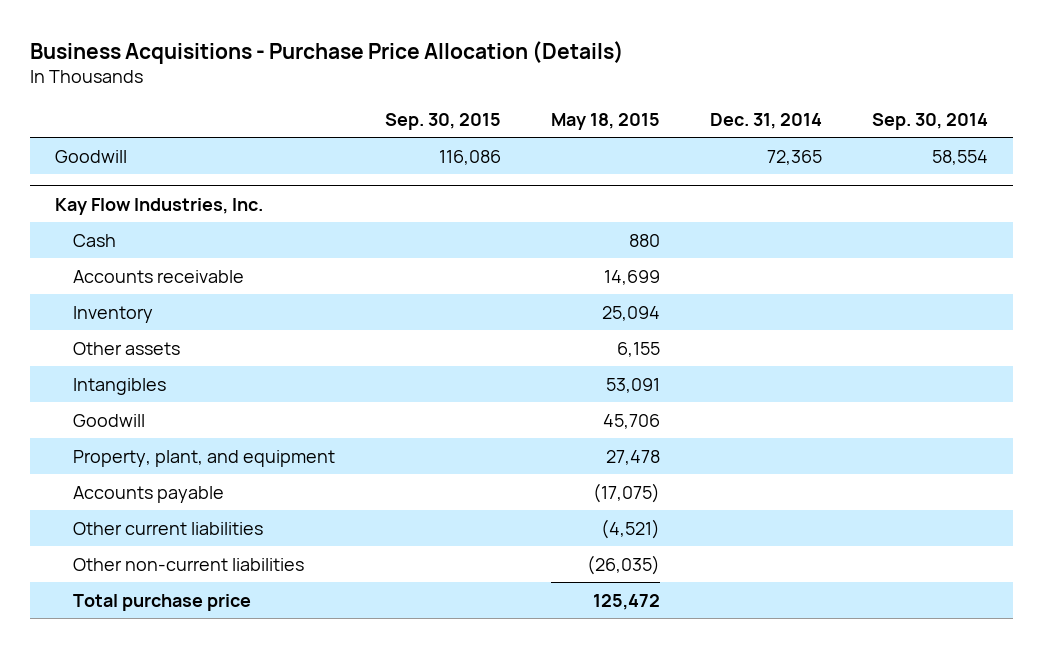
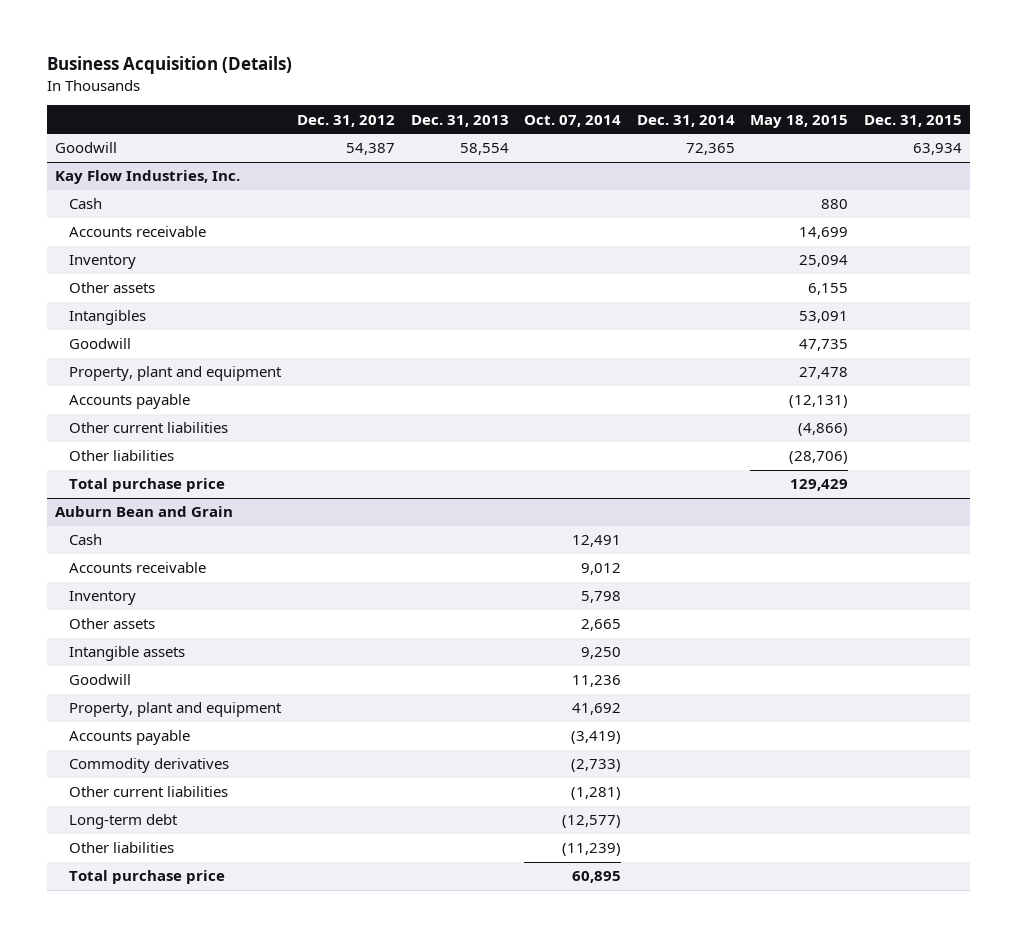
[30,40,625,64] Business Acquisitions - Purchase Price Allocation (Details) -> [47,56,293,75] Business Acquisition (Details)
[385,112,502,130] Sep. 30, 2015 -> none
[872,112,989,130] Sep. 30, 2014 -> none
none -> [296,114,395,127] Dec. 31, 2012
none -> [410,114,509,127] Dec. 31, 2013
none -> [524,114,622,127] Oct. 07, 2014
none -> [864,114,963,127] Dec. 31, 2015
[603,413,661,429] 45,706 -> [799,339,849,352] 47,735
[73,449,336,467] Property, plant, and equipment -> [69,366,283,382] Property, plant and equipment
[593,482,661,503] (17,075) -> [789,395,849,409] (12,131)
[601,518,661,539] (4,521) -> [798,423,849,437] (4,866)
[73,557,305,571] Other non-current liabilities -> [69,450,175,462] Other liabilities
[587,554,661,575] (26,035) -> [789,451,849,465] (28,706)
[593,593,661,610] 125,472 -> [790,479,849,492] 129,429
none -> [55,506,234,518] Auburn Bean and Grain
none -> [69,534,103,546] Cash
none -> [69,562,207,574] Accounts receivable
none -> [69,591,137,606] Inventory
none -> [69,618,156,630] Other assets
none -> [69,646,186,662] Intangible assets
none -> [69,674,132,686] Goodwill
none -> [69,702,283,718] Property, plant and equipment
none -> [69,730,191,746] Accounts payable
none -> [69,758,230,774] Commodity derivatives
none -> [69,786,229,798] Other current liabilities
none -> [69,814,179,830] Long-term debt
none -> [69,842,175,854] Other liabilities
none -> [69,870,226,885] Total purchase price

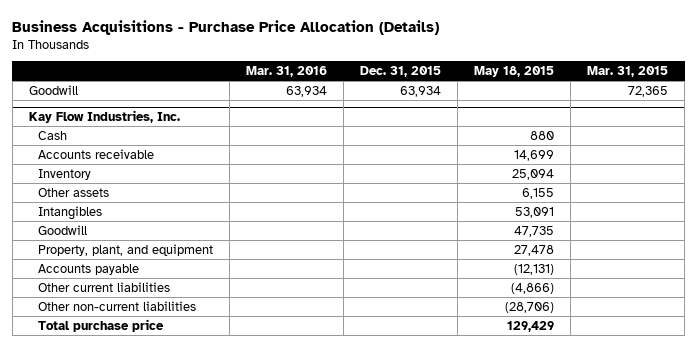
[47,56,293,75] Business Acquisition (Details) -> [12,19,440,35] Business Acquisitions - Purchase Price Allocation (Details)
[296,114,395,127] Dec. 31, 2012 -> none
[410,114,509,127] Dec. 31, 2013 -> none
[524,114,622,127] Oct. 07, 2014 -> none
[636,114,735,127] Dec. 31, 2014 -> none
none -> [246,65,328,77] Mar. 31, 2016
none -> [587,65,669,77] Mar. 31, 2015
[69,366,283,382] Property, plant and equipment -> [37,243,213,256] Property, plant, and equipment
[69,450,175,462] Other liabilities -> [37,300,196,311] Other non-current liabilities
[55,506,234,518] Auburn Bean and Grain -> none
[69,534,103,546] Cash -> none
[69,562,207,574] Accounts receivable -> none
[69,591,137,606] Inventory -> none
[69,618,156,630] Other assets -> none
[69,646,186,662] Intangible assets -> none
[69,674,132,686] Goodwill -> none
[69,702,283,718] Property, plant and equipment -> none
[69,730,191,746] Accounts payable -> none
[69,758,230,774] Commodity derivatives -> none
[69,786,229,798] Other current liabilities -> none
[69,814,179,830] Long-term debt -> none
[69,842,175,854] Other liabilities -> none
[69,870,226,885] Total purchase price -> none

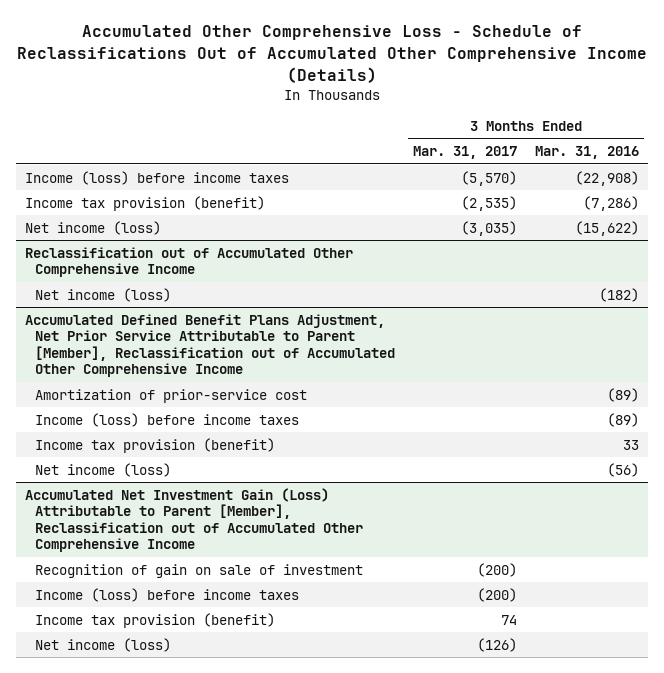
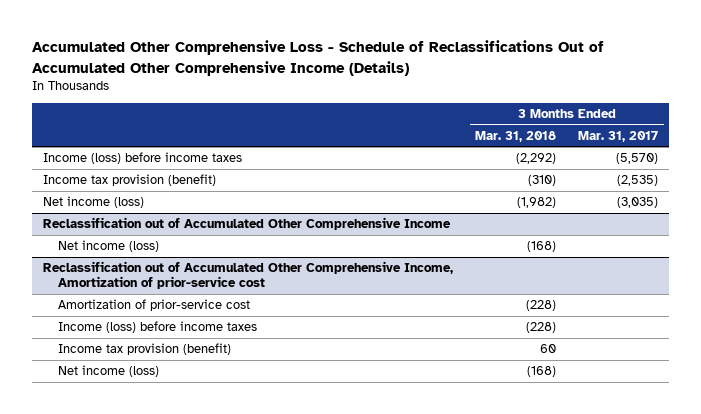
[535,146,640,160] Mar. 31, 2016 -> none
none -> [475,130,557,142] Mar. 31, 2018
[24,313,395,378] Accumulated Defined Benefit Plans Adjustment, Net Prior Service Attributable to Parent [Member], Reclassification out of Accumulated Other Comprehensive Income -> none
[34,388,307,403] Amortization of prior-service cost -> none
[34,412,299,427] Income (loss) before income taxes -> none
[34,437,275,453] Income tax provision (benefit) -> none
[34,462,171,477] Net income (loss) -> none
[24,487,363,553] Accumulated Net Investment Gain (Loss) Attributable to Parent [Member], Reclassification out of Accumulated Other Comprehensive Income -> none
[34,563,363,578] Recognition of gain on sale of investment -> none
[34,587,299,602] Income (loss) before income taxes -> none
[34,612,275,628] Income tax provision (benefit) -> none
[34,637,171,652] Net income (loss) -> none
none -> [43,261,454,290] Reclassification out of Accumulated Other Comprehensive Income, Amortization of prior-service cost
none -> [57,299,250,312] Amortization of prior-service cost
none -> [57,321,257,334] Income (loss) before income taxes
none -> [57,343,231,356] Income tax provision (benefit)
none -> [57,365,159,378] Net income (loss)

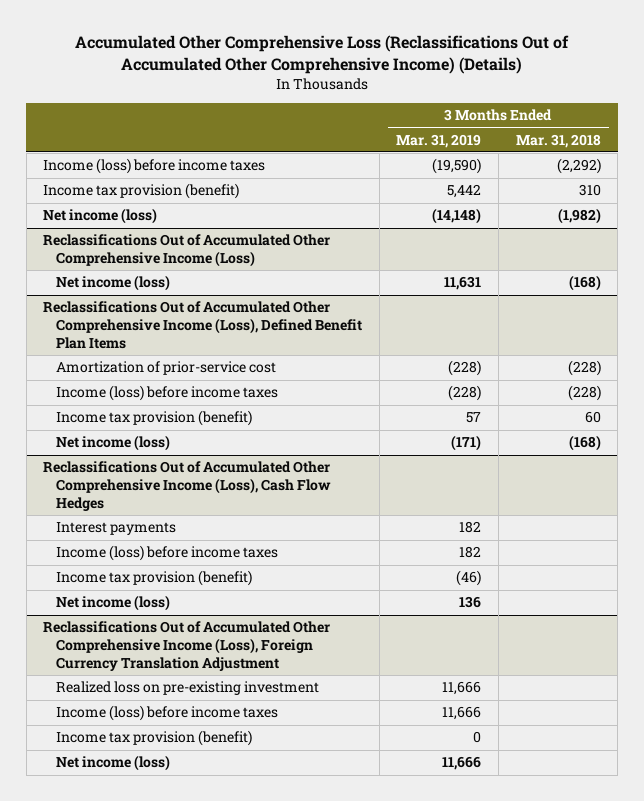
[32,40,605,76] Accumulated Other Comprehensive Loss - Schedule of Reclassifications Out of Accumulated Other Comprehensive Income (Details) -> [74,35,569,74] Accumulated Other Comprehensive Loss (Reclassifications Out of Accumulated Other Comprehensive Income) (Details)
[578,130,659,142] Mar. 31, 2017 -> none
none -> [396,133,482,148] Mar. 31, 2019
[528,175,557,187] (310) -> [578,184,601,197] 310
[43,217,452,231] Reclassification out of Accumulated Other Comprehensive Income -> [43,234,331,268] Reclassifications Out of Accumulated Other Comprehensive Income (Loss)
[43,261,454,290] Reclassification out of Accumulated Other Comprehensive Income, Amortization of prior-service cost -> [43,301,363,350] Reclassifications Out of Accumulated Other Comprehensive Income (Loss), Defined Benefit Plan Items
none -> [43,461,332,512] Reclassifications Out of Accumulated Other Comprehensive Income (Loss), Cash Flow Hedges
none -> [56,522,177,536] Interest payments
none -> [56,545,279,562] Income (loss) before income taxes
none -> [56,570,253,587] Income tax provision (benefit)
none -> [56,595,171,612] Net income (loss)
none -> [43,621,331,672] Reclassifications Out of Accumulated Other Comprehensive Income (Loss), Foreign Currency Translation Adjustment
none -> [56,681,320,696] Realized loss on pre-existing investment
none -> [56,705,279,722] Income (loss) before income taxes
none -> [56,730,253,747] Income tax provision (benefit)
none -> [56,755,171,772] Net income (loss)

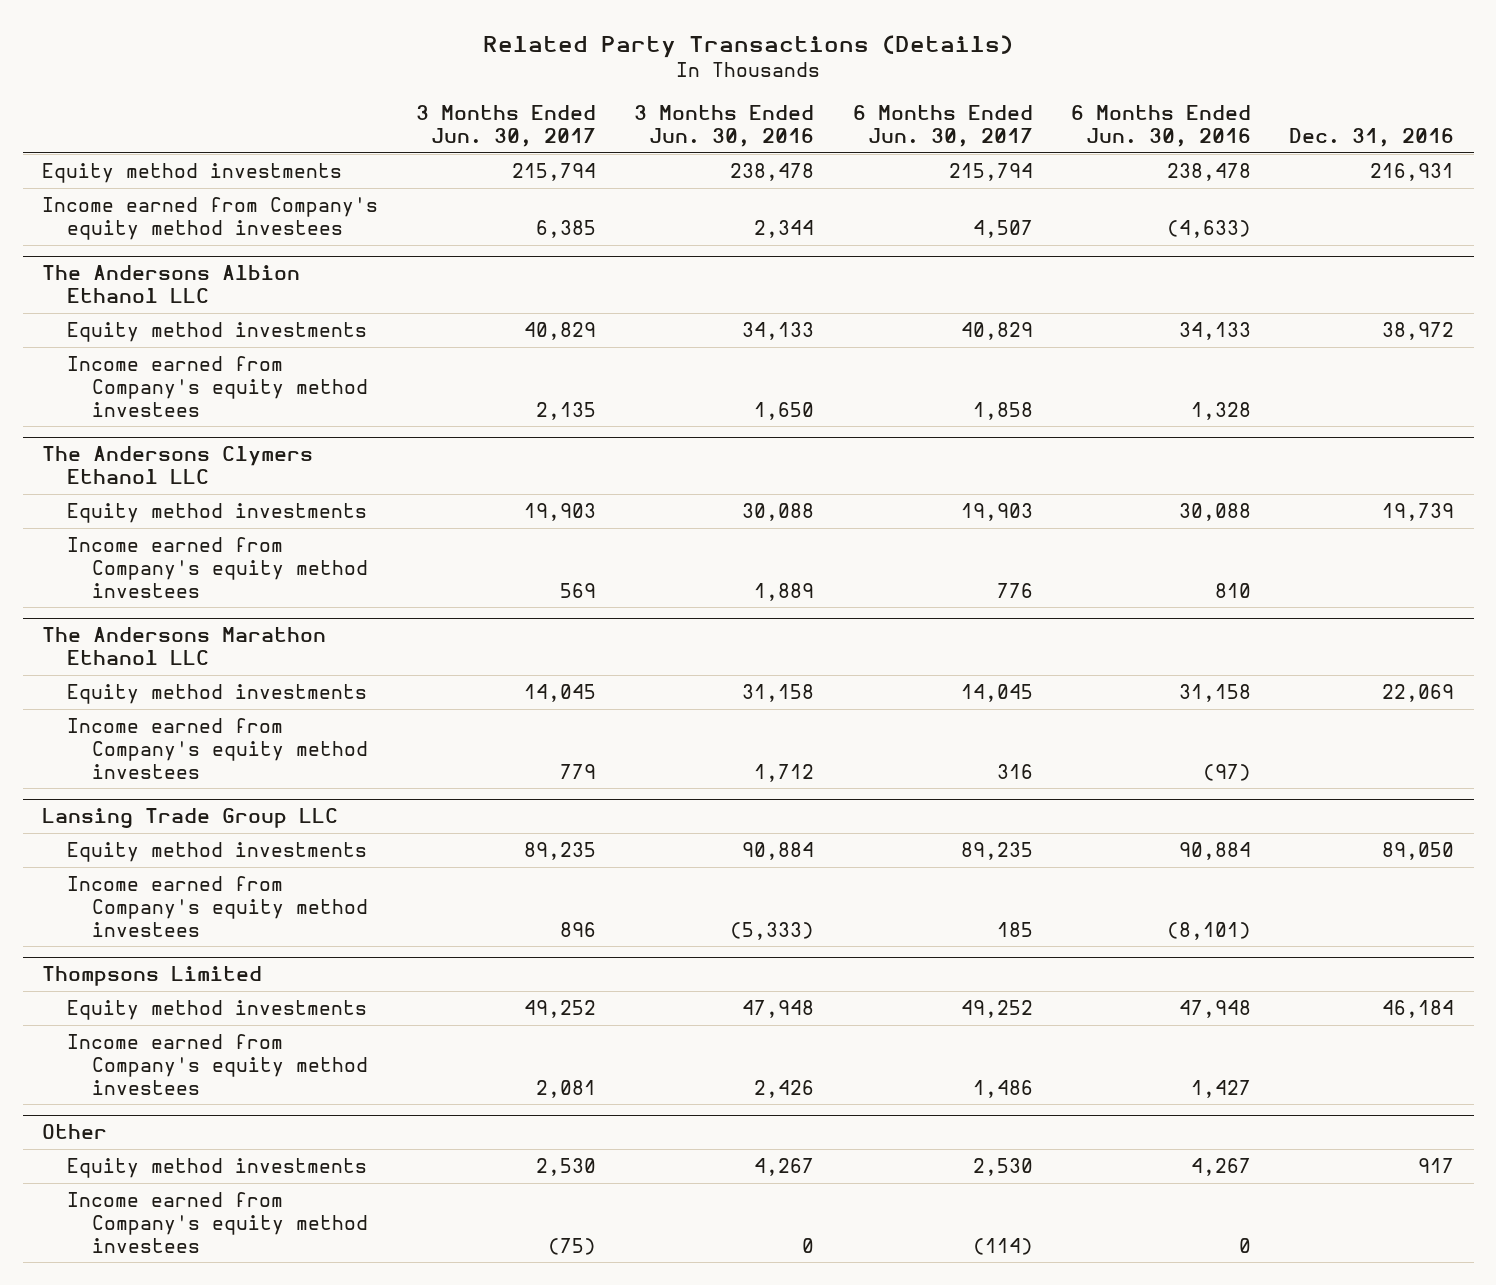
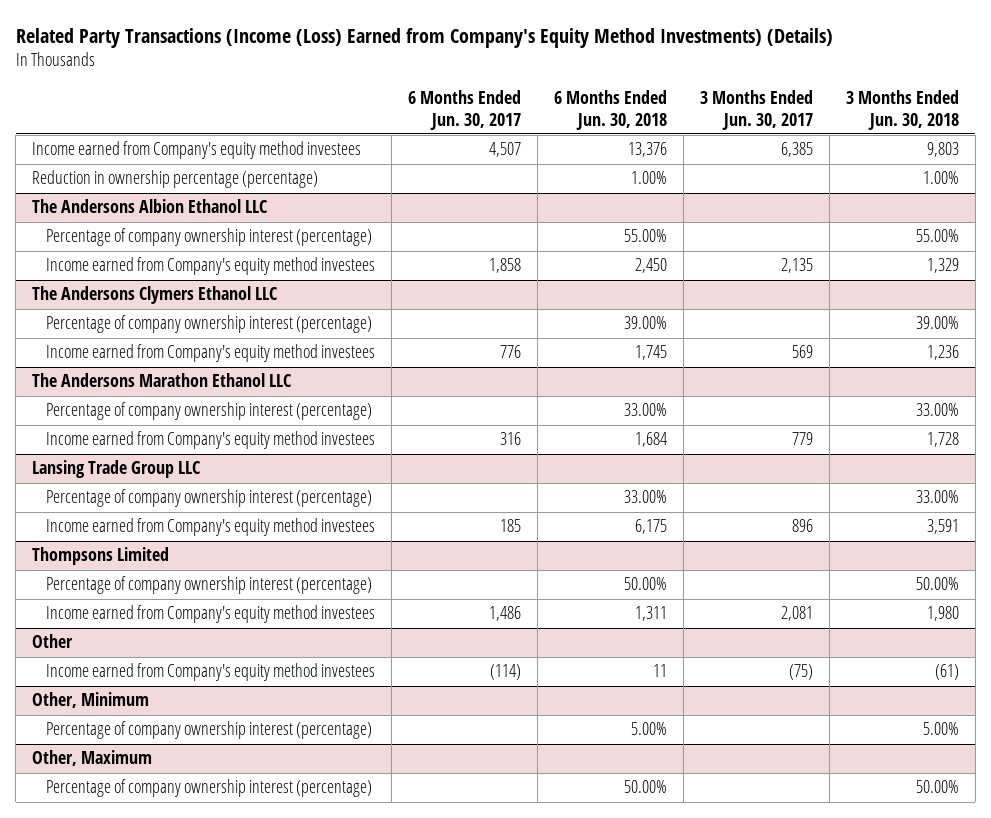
[483,34,1014,58] Related Party Transactions (Details) -> [15,27,833,48] Related Party Transactions (Income (Loss) Earned from Company's Equity Method Investments) (Details)
[634,105,815,147] 3 Months Ended Jun. 30, 2016 -> none
[1071,105,1252,147] 6 Months Ended Jun. 30, 2016 -> none
[1289,127,1455,147] Dec. 31, 2016 -> none
none -> [553,89,667,130] 6 Months Ended Jun. 30, 2018
none -> [845,89,959,130] 3 Months Ended Jun. 30, 2018
[41,163,342,184] Equity method investments -> none
none -> [32,170,319,189] Reduction in ownership percentage (percentage)
[66,322,367,343] Equity method investments -> none
none -> [46,228,373,247] Percentage of company ownership interest (percentage)
[66,503,367,524] Equity method investments -> none
none -> [46,315,373,334] Percentage of company ownership interest (percentage)
[66,684,367,705] Equity method investments -> none
none -> [46,402,373,421] Percentage of company ownership interest (percentage)
[66,842,367,863] Equity method investments -> none
none -> [46,489,373,508] Percentage of company ownership interest (percentage)
[66,1000,367,1021] Equity method investments -> none
none -> [46,576,373,595] Percentage of company ownership interest (percentage)
[66,1158,367,1179] Equity method investments -> none
none -> [32,692,150,709] Other, Minimum
none -> [46,721,373,740] Percentage of company ownership interest (percentage)
none -> [32,750,153,767] Other, Maximum
none -> [46,779,373,798] Percentage of company ownership interest (percentage)

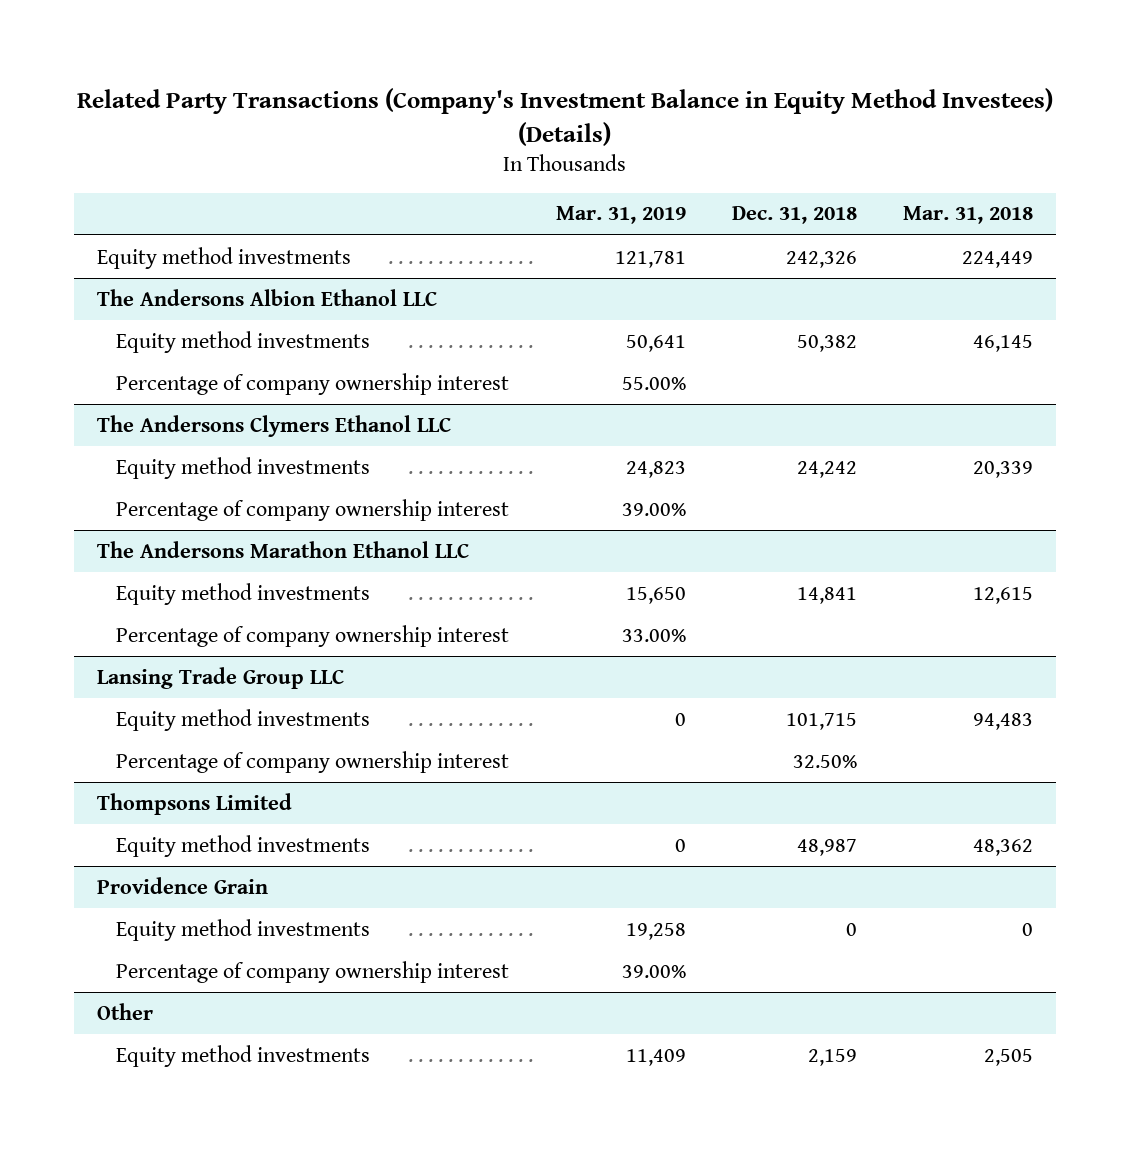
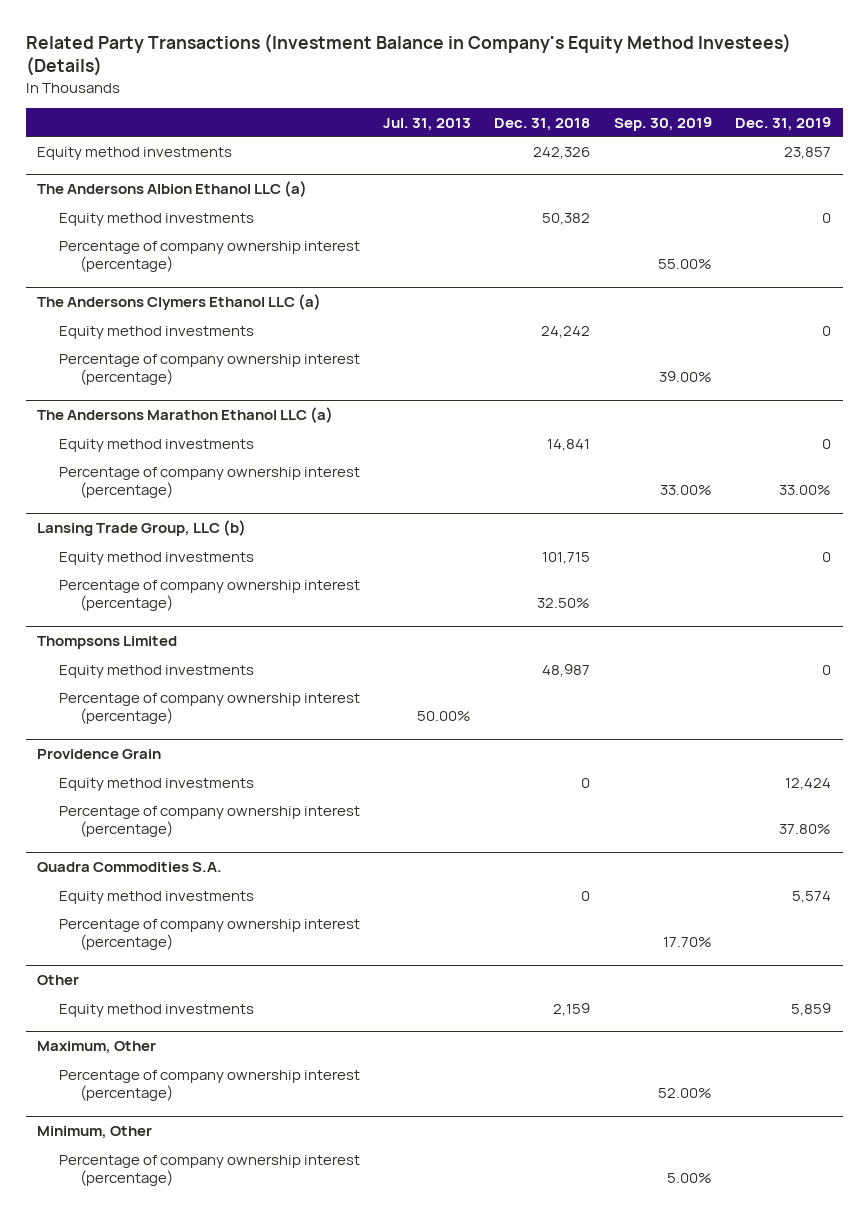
[77,87,1054,146] Related Party Transactions (Company's Investment Balance in Equity Method Investees) (Details) -> [25,34,791,77] Related Party Transactions (Investment Balance in Company's Equity Method Investees) (Details)
[555,206,686,225] Mar. 31, 2019 -> none
[903,206,1034,225] Mar. 31, 2018 -> none
none -> [382,117,471,131] Jul. 31, 2013
none -> [613,116,712,131] Sep. 30, 2019
none -> [735,116,832,131] Dec. 31, 2019
[96,288,437,306] The Andersons Albion Ethanol LLC -> [37,180,308,197] The Andersons Albion Ethanol LLC (a)
[116,372,510,395] Percentage of company ownership interest -> [58,240,360,272] Percentage of company ownership interest (percentage)
[96,414,451,437] The Andersons Clymers Ethanol LLC -> [37,293,322,310] The Andersons Clymers Ethanol LLC (a)
[116,498,510,521] Percentage of company ownership interest -> [58,353,360,385] Percentage of company ownership interest (percentage)
[96,540,469,558] The Andersons Marathon Ethanol LLC -> [37,406,334,423] The Andersons Marathon Ethanol LLC (a)
[116,624,510,647] Percentage of company ownership interest -> [58,466,360,498] Percentage of company ownership interest (percentage)
[96,666,344,689] Lansing Trade Group LLC -> [37,519,247,536] Lansing Trade Group, LLC (b)
[116,750,510,773] Percentage of company ownership interest -> [58,579,360,611] Percentage of company ownership interest (percentage)
none -> [58,692,360,724] Percentage of company ownership interest (percentage)
[116,960,510,983] Percentage of company ownership interest -> [58,805,360,837] Percentage of company ownership interest (percentage)
none -> [37,861,223,873] Quadra Commodities S.A.
none -> [58,890,254,904] Equity method investments
none -> [58,918,360,950] Percentage of company ownership interest (percentage)
none -> [37,1040,157,1054] Maximum, Other
none -> [58,1069,360,1101] Percentage of company ownership interest (percentage)
none -> [37,1125,153,1139] Minimum, Other
none -> [58,1154,360,1186] Percentage of company ownership interest (percentage)

